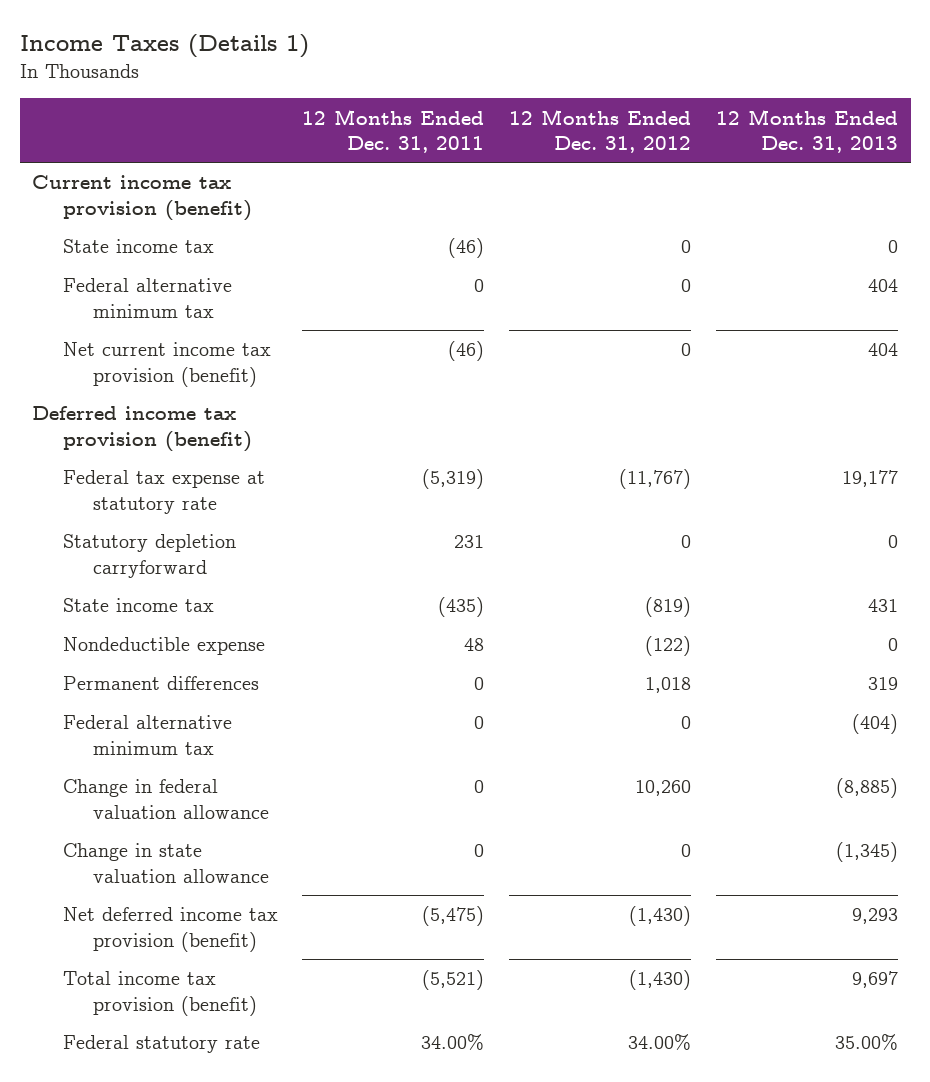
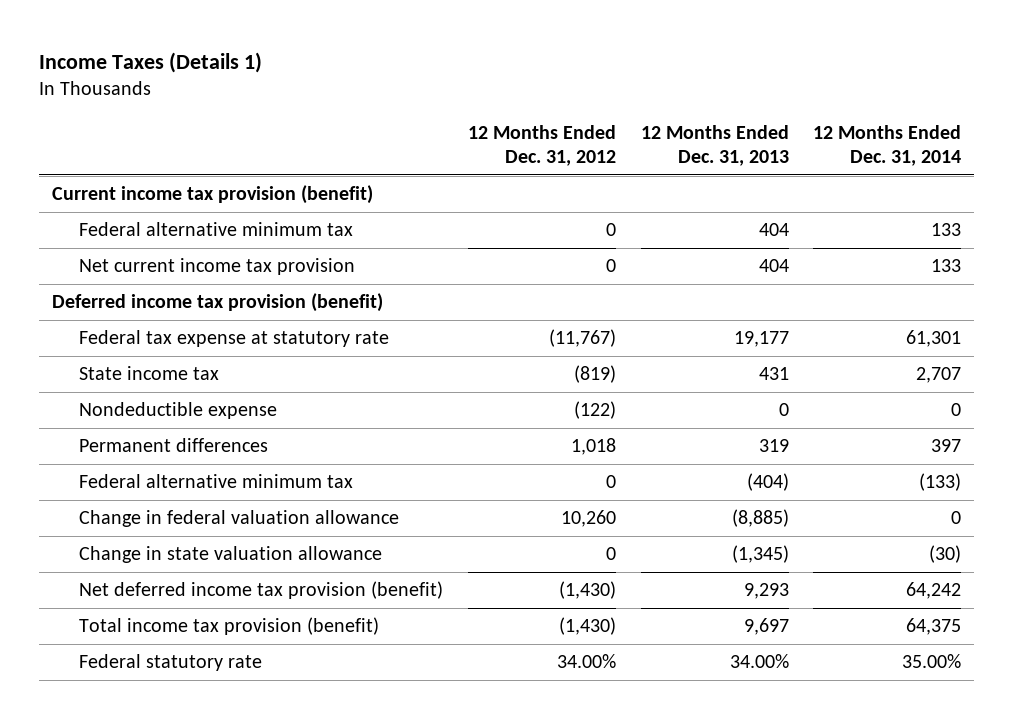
[302,108,485,153] 12 Months Ended Dec. 31, 2011 -> none
none -> [813,124,962,167] 12 Months Ended Dec. 31, 2014
[62,239,214,254] State income tax -> none
[62,342,271,387] Net current income tax provision (benefit) -> [79,258,356,276] Net current income tax provision
[62,534,236,578] Statutory depletion carryforward -> none
[835,1034,899,1051] 35.00% -> [729,654,789,669] 34.00%

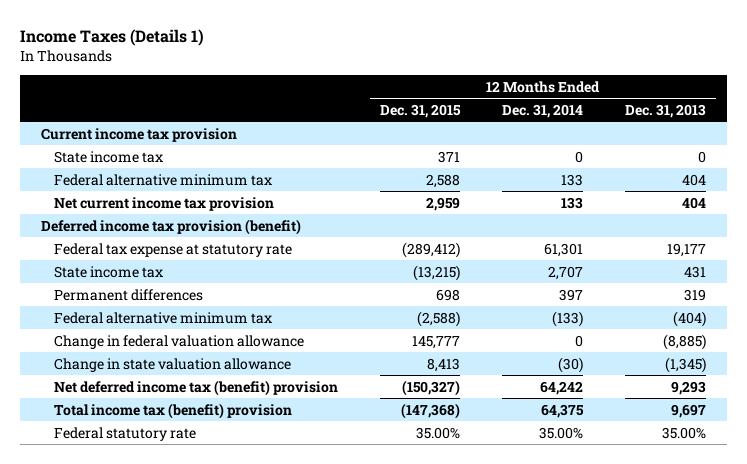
[467,124,616,167] 12 Months Ended Dec. 31, 2012 -> none
none -> [380,103,462,118] Dec. 31, 2015
[51,185,373,205] Current income tax provision (benefit) -> [41,127,238,142] Current income tax provision
none -> [54,150,164,163] State income tax
[79,402,278,420] Nondeductible expense -> none
[79,581,444,600] Net deferred income tax provision (benefit) -> [54,379,339,396] Net deferred income tax (benefit) provision
[79,617,380,636] Total income tax provision (benefit) -> [54,402,293,419] Total income tax (benefit) provision
[729,654,789,669] 34.00% -> [661,426,706,439] 35.00%

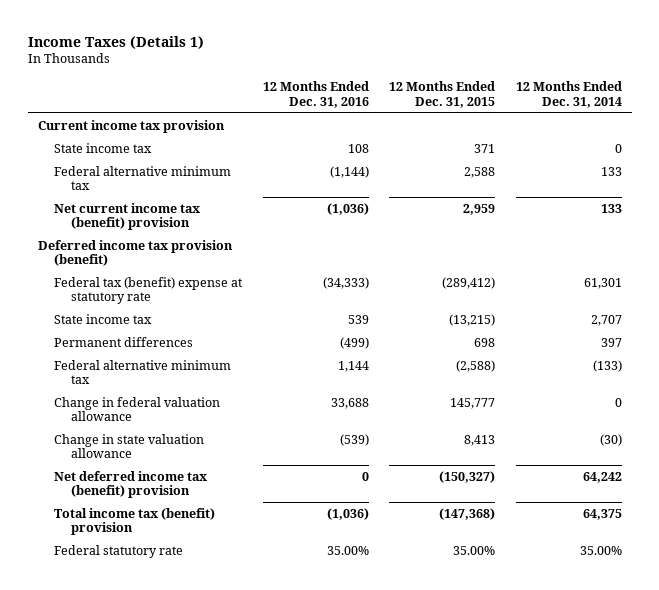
[624,103,706,118] Dec. 31, 2013 -> none
none -> [262,81,369,109] 12 Months Ended Dec. 31, 2016
[54,196,275,211] Net current income tax provision -> [54,202,201,231] Net current income tax (benefit) provision
[54,242,293,257] Federal tax expense at statutory rate -> [54,276,244,305] Federal tax (benefit) expense at statutory rate

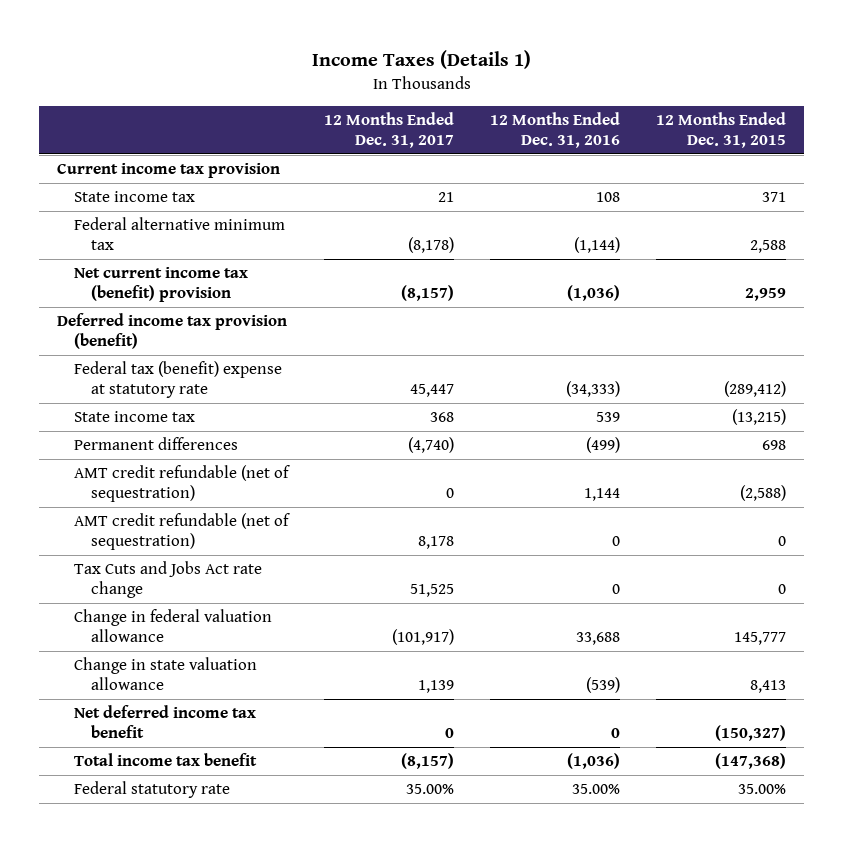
[515,81,622,109] 12 Months Ended Dec. 31, 2014 -> none
none -> [324,112,455,149] 12 Months Ended Dec. 31, 2017
[54,359,232,385] Federal alternative minimum tax -> [74,465,291,503] AMT credit refundable (net of sequestration)
none -> [74,513,291,551] AMT credit refundable (net of sequestration)
none -> [74,561,263,599] Tax Cuts and Jobs Act rate change
[54,470,208,499] Net deferred income tax (benefit) provision -> [74,705,257,739] Net deferred income tax benefit
[54,507,216,536] Total income tax (benefit) provision -> [74,753,258,767] Total income tax benefit

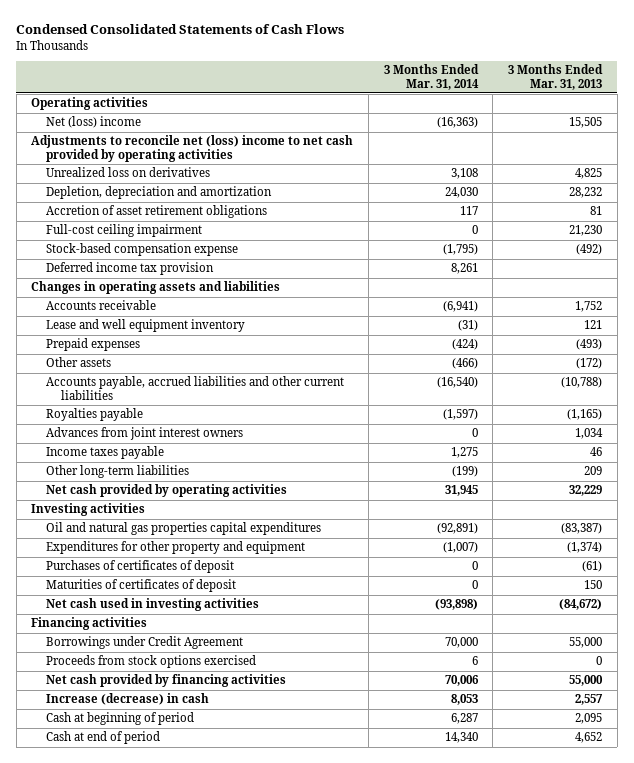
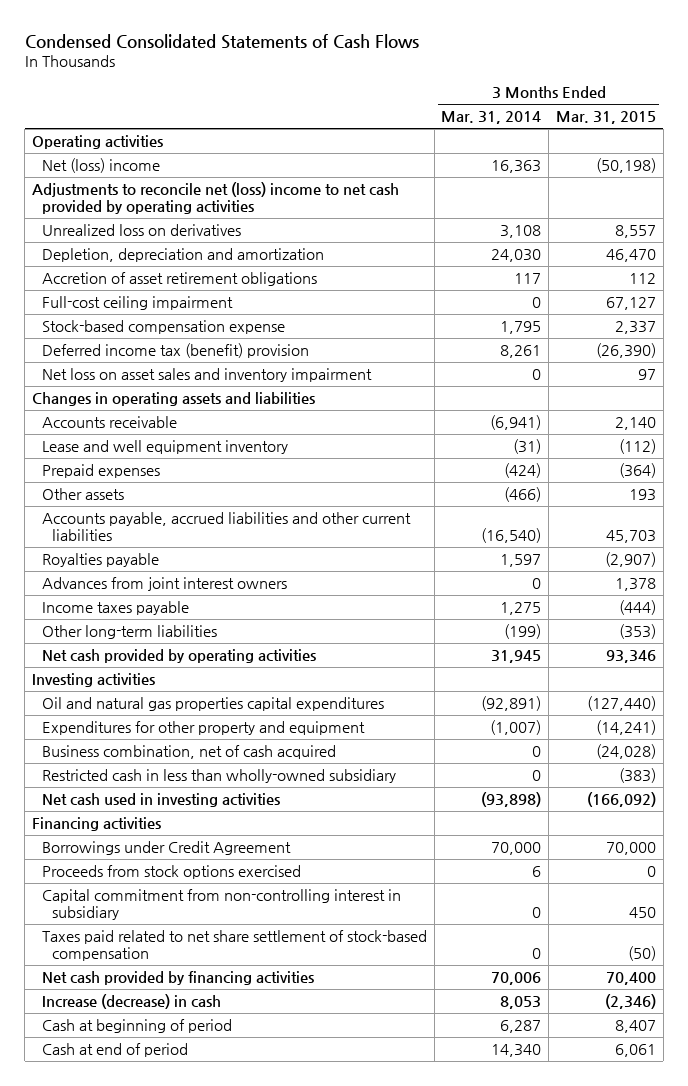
[508,64,604,90] 3 Months Ended Mar. 31, 2013 -> none
none -> [555,111,656,125] Mar. 31, 2015
[436,117,478,129] (16,363) -> [491,159,542,173] 16,363
[442,244,478,256] (1,795) -> [500,320,542,334] 1,795
[46,262,215,276] Deferred income tax provision -> [42,342,310,358] Deferred income tax (benefit) provision
none -> [42,367,373,382] Net loss on asset sales and inventory impairment
[442,409,478,421] (1,597) -> [500,553,542,567] 1,597
[46,579,237,593] Maturities of certificates of deposit -> none
none -> [42,744,337,759] Business combination, net of cash acquired
[46,560,235,574] Purchases of certificates of deposit -> [42,768,397,783] Restricted cash in less than wholly-owned subsidiary
none -> [42,888,402,921] Capital commitment from non-controlling interest in subsidiary
none -> [42,929,428,962] Taxes paid related to net share settlement of stock-based compensation

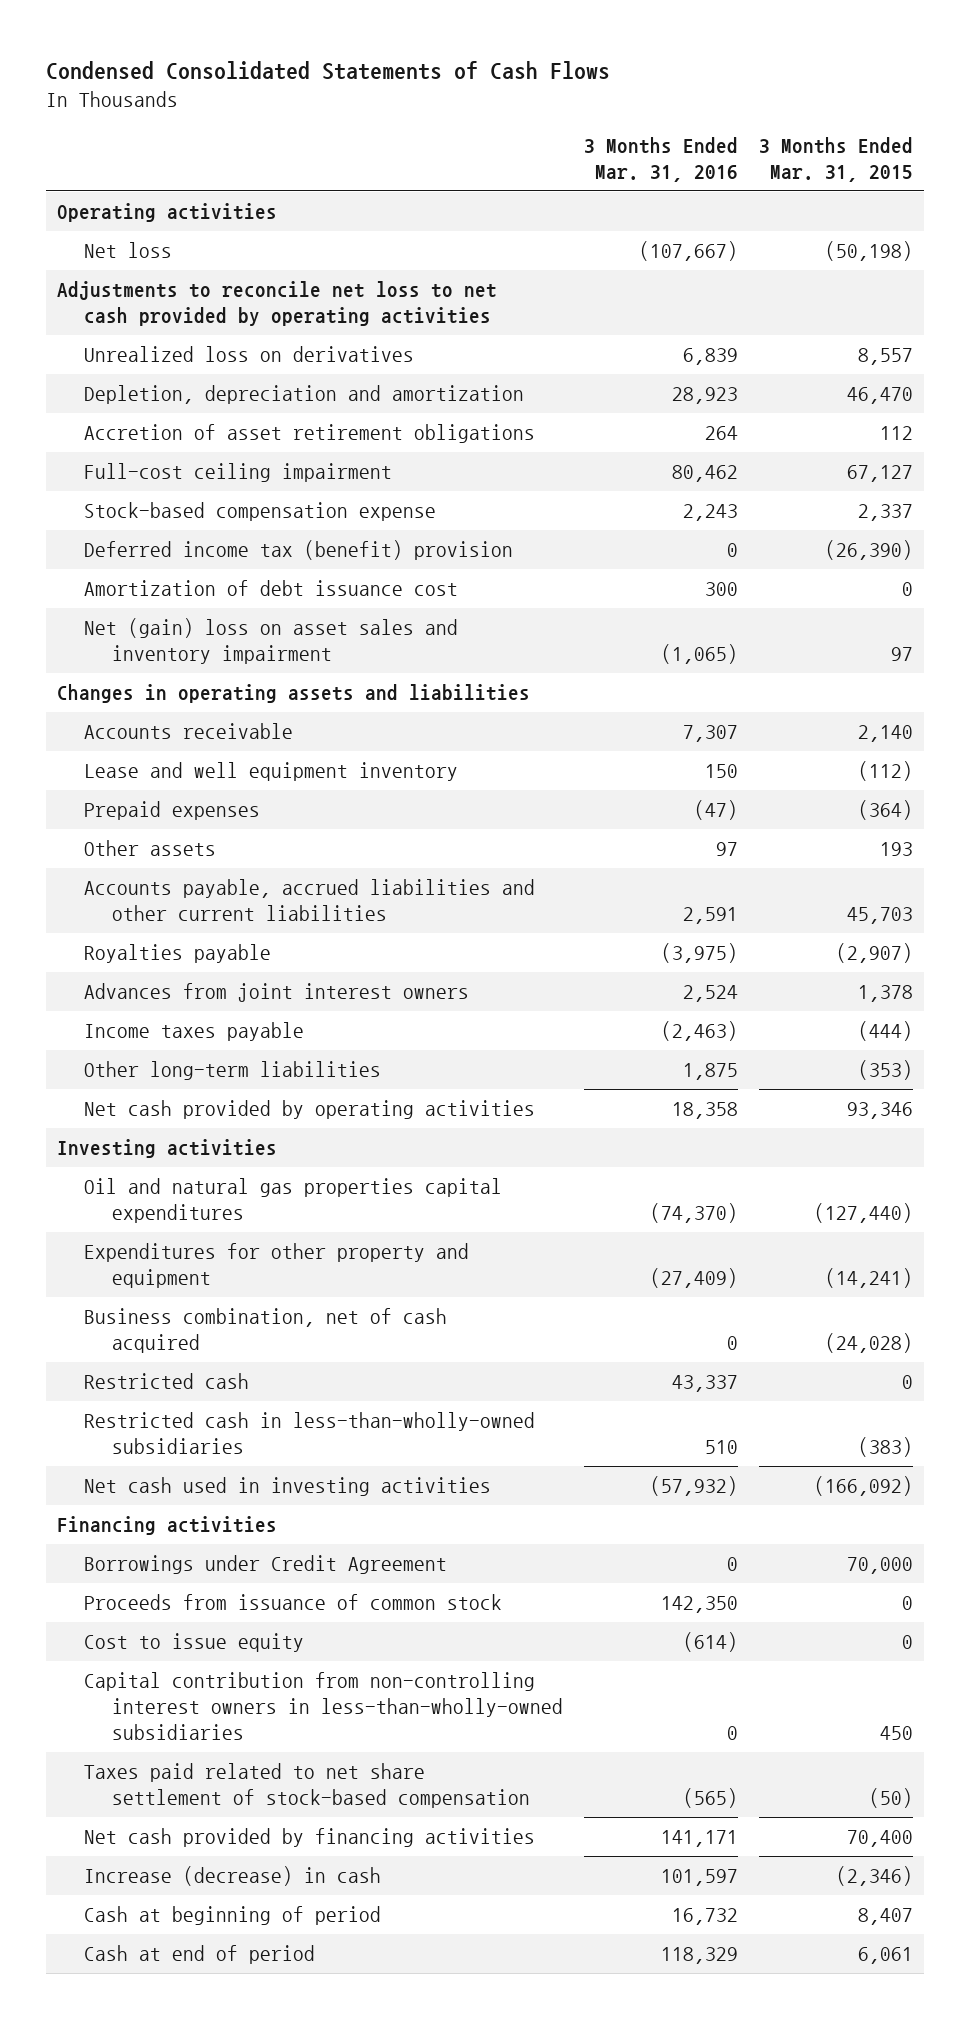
[441,111,542,125] Mar. 31, 2014 -> none
none -> [584,137,739,183] 3 Months Ended Mar. 31, 2016
[42,157,161,173] Net (loss) income -> [84,241,173,258] Net loss
[32,181,400,215] Adjustments to reconcile net (loss) income to net cash provided by operating activities -> [56,280,497,326] Adjustments to reconcile net loss to net cash provided by operating activities
none -> [84,579,459,596] Amortization of debt issuance cost
[42,367,373,382] Net loss on asset sales and inventory impairment -> [84,617,459,664] Net (gain) loss on asset sales and inventory impairment
none -> [84,1372,250,1389] Restricted cash
[42,768,397,783] Restricted cash in less than wholly-owned subsidiary -> [84,1411,536,1454] Restricted cash in less-than-wholly-owned subsidiaries
[42,864,302,879] Proceeds from stock options exercised -> none
none -> [84,1593,503,1610] Proceeds from issuance of common stock
none -> [84,1632,305,1652] Cost to issue equity
[42,888,402,921] Capital commitment from non-controlling interest in subsidiary -> [84,1671,564,1740] Capital contribution from non-controlling interest owners in less-than-wholly-owned subsidiaries

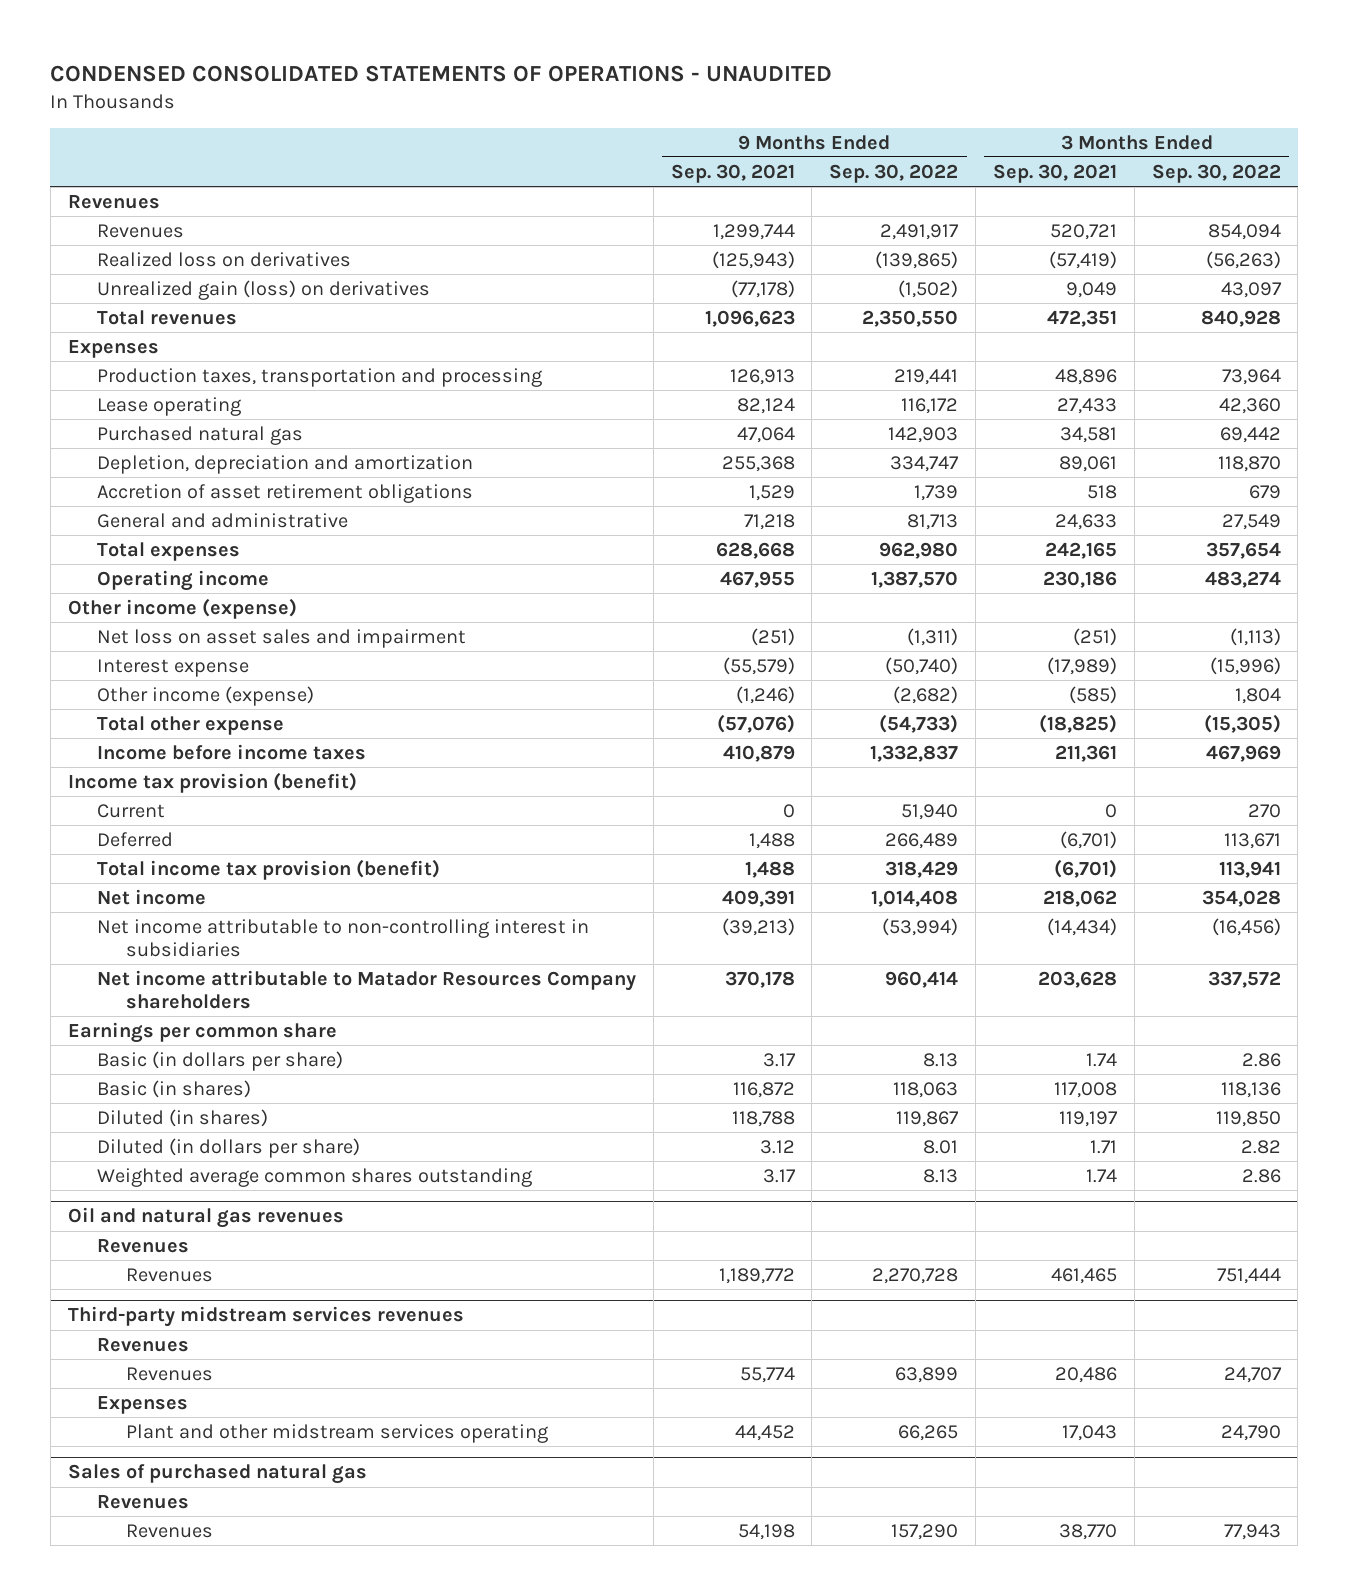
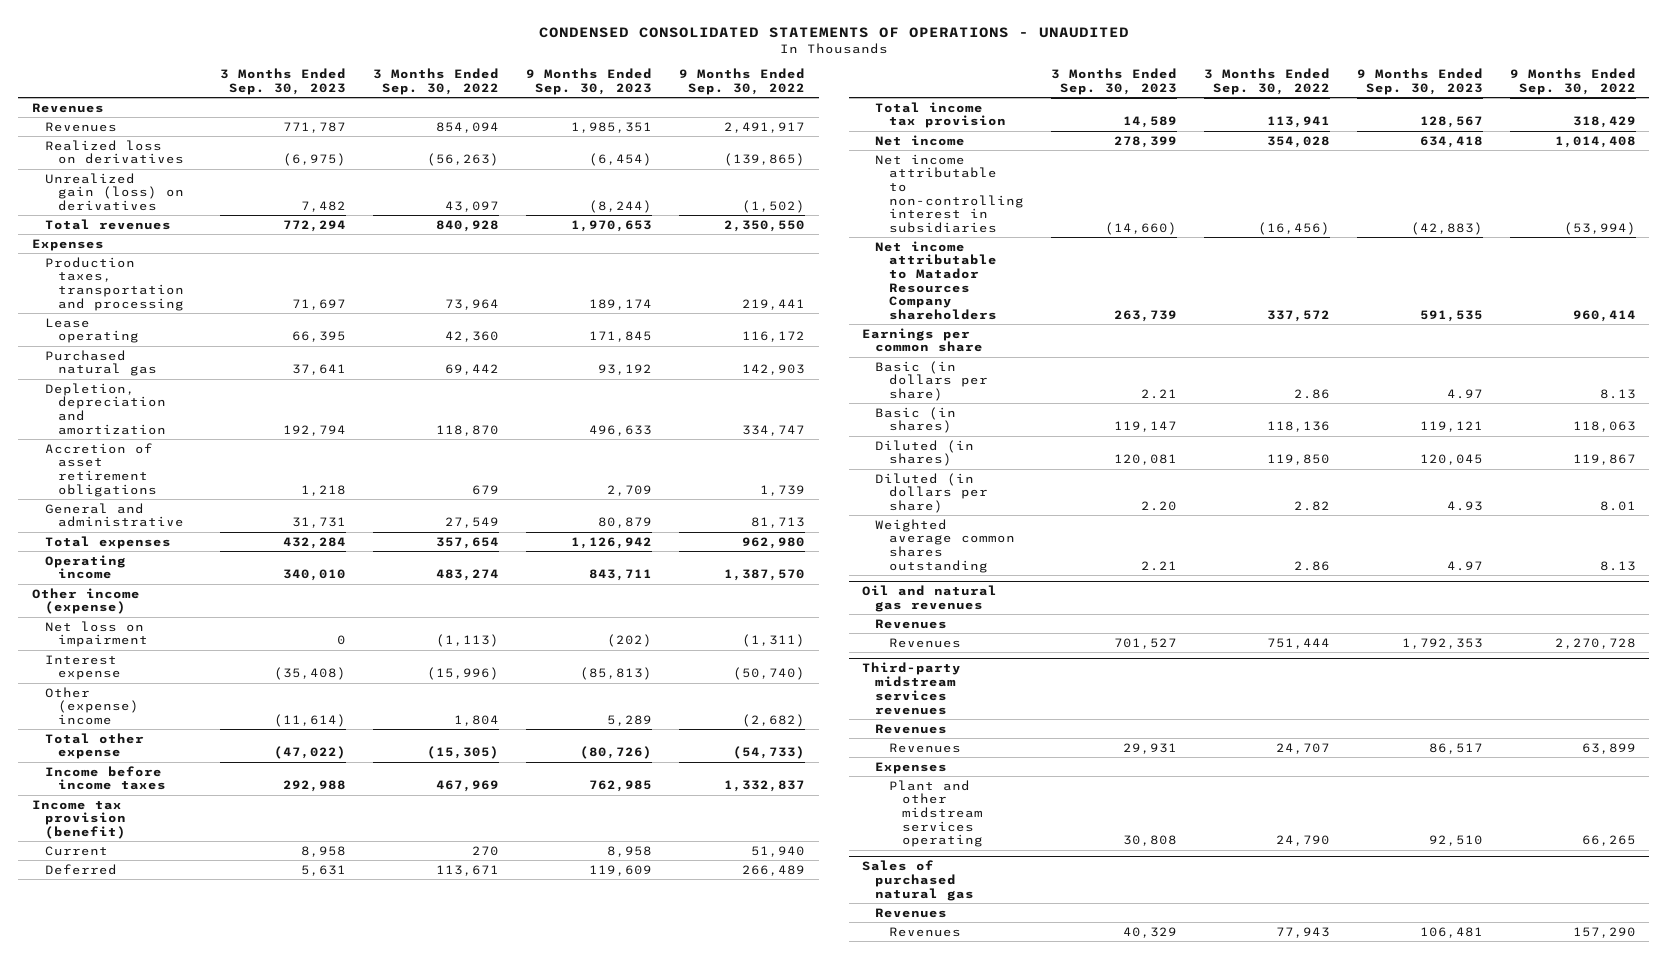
[670,163,795,183] Sep. 30, 2021 -> none
[992,163,1117,183] Sep. 30, 2021 -> none
none -> [220,68,347,95] 3 Months Ended Sep. 30, 2023
none -> [526,68,653,95] 9 Months Ended Sep. 30, 2023
[96,628,466,648] Net loss on asset sales and impairment -> [45,620,149,648] Net loss on impairment
[96,685,314,706] Other income (expense) -> [45,686,140,725] Other (expense) income
[96,858,440,880] Total income tax provision (benefit) -> [875,101,1006,129] Total income tax provision

